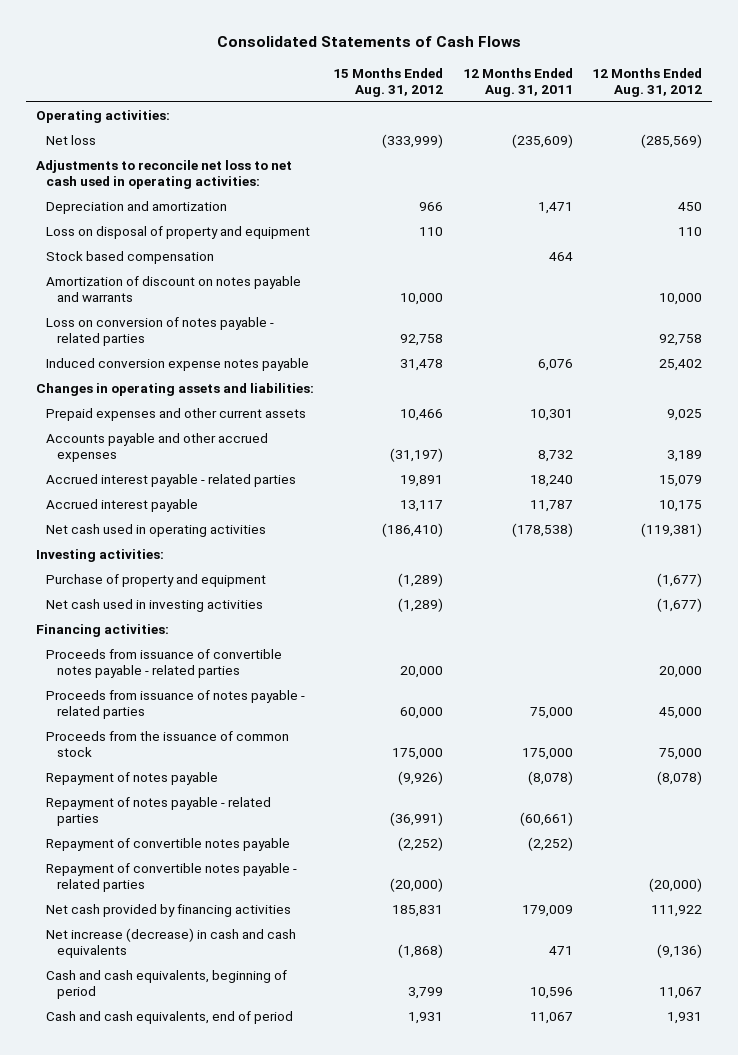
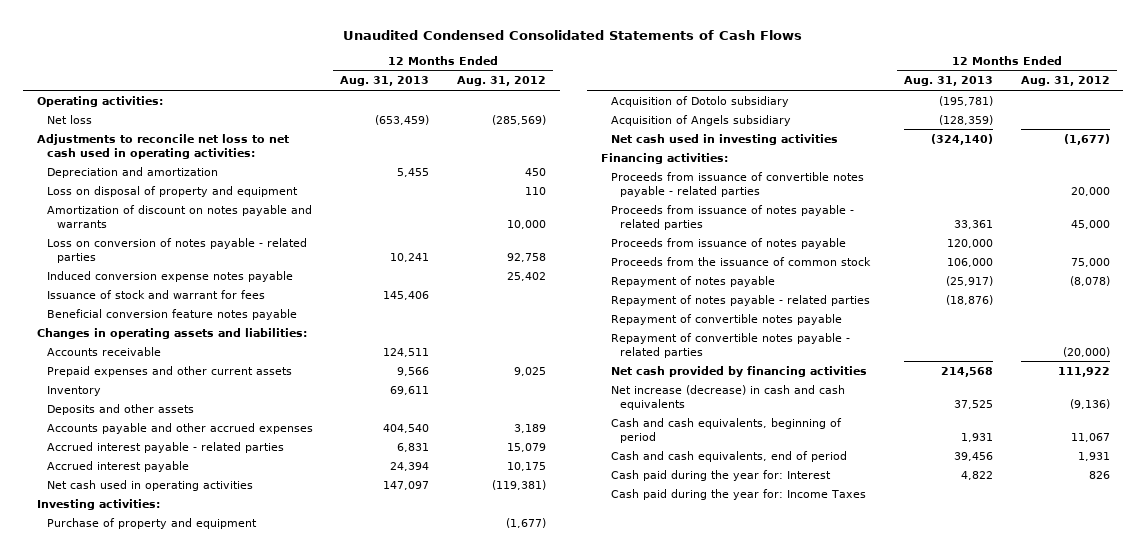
[216,36,521,48] Consolidated Statements of Cash Flows -> [343,30,803,41] Unaudited Condensed Consolidated Statements of Cash Flows
[333,68,444,97] 15 Months Ended Aug. 31, 2012 -> none
[462,68,573,97] 12 Months Ended Aug. 31, 2011 -> none
none -> [340,76,430,87] Aug. 31, 2013
[46,251,215,265] Stock based compensation -> none
none -> [46,289,265,299] Issuance of stock and warrant for fees
none -> [46,308,297,320] Beneficial conversion feature notes payable
none -> [46,346,161,356] Accounts receivable
none -> [46,385,101,396] Inventory
none -> [46,403,194,415] Deposits and other assets
none -> [610,95,789,107] Acquisition of Dotolo subsidiary
none -> [610,114,791,126] Acquisition of Angels subsidiary
none -> [610,237,846,249] Proceeds from issuance of notes payable
none -> [610,469,831,481] Cash paid during the year for: Interest
none -> [610,488,866,500] Cash paid during the year for: Income Taxes

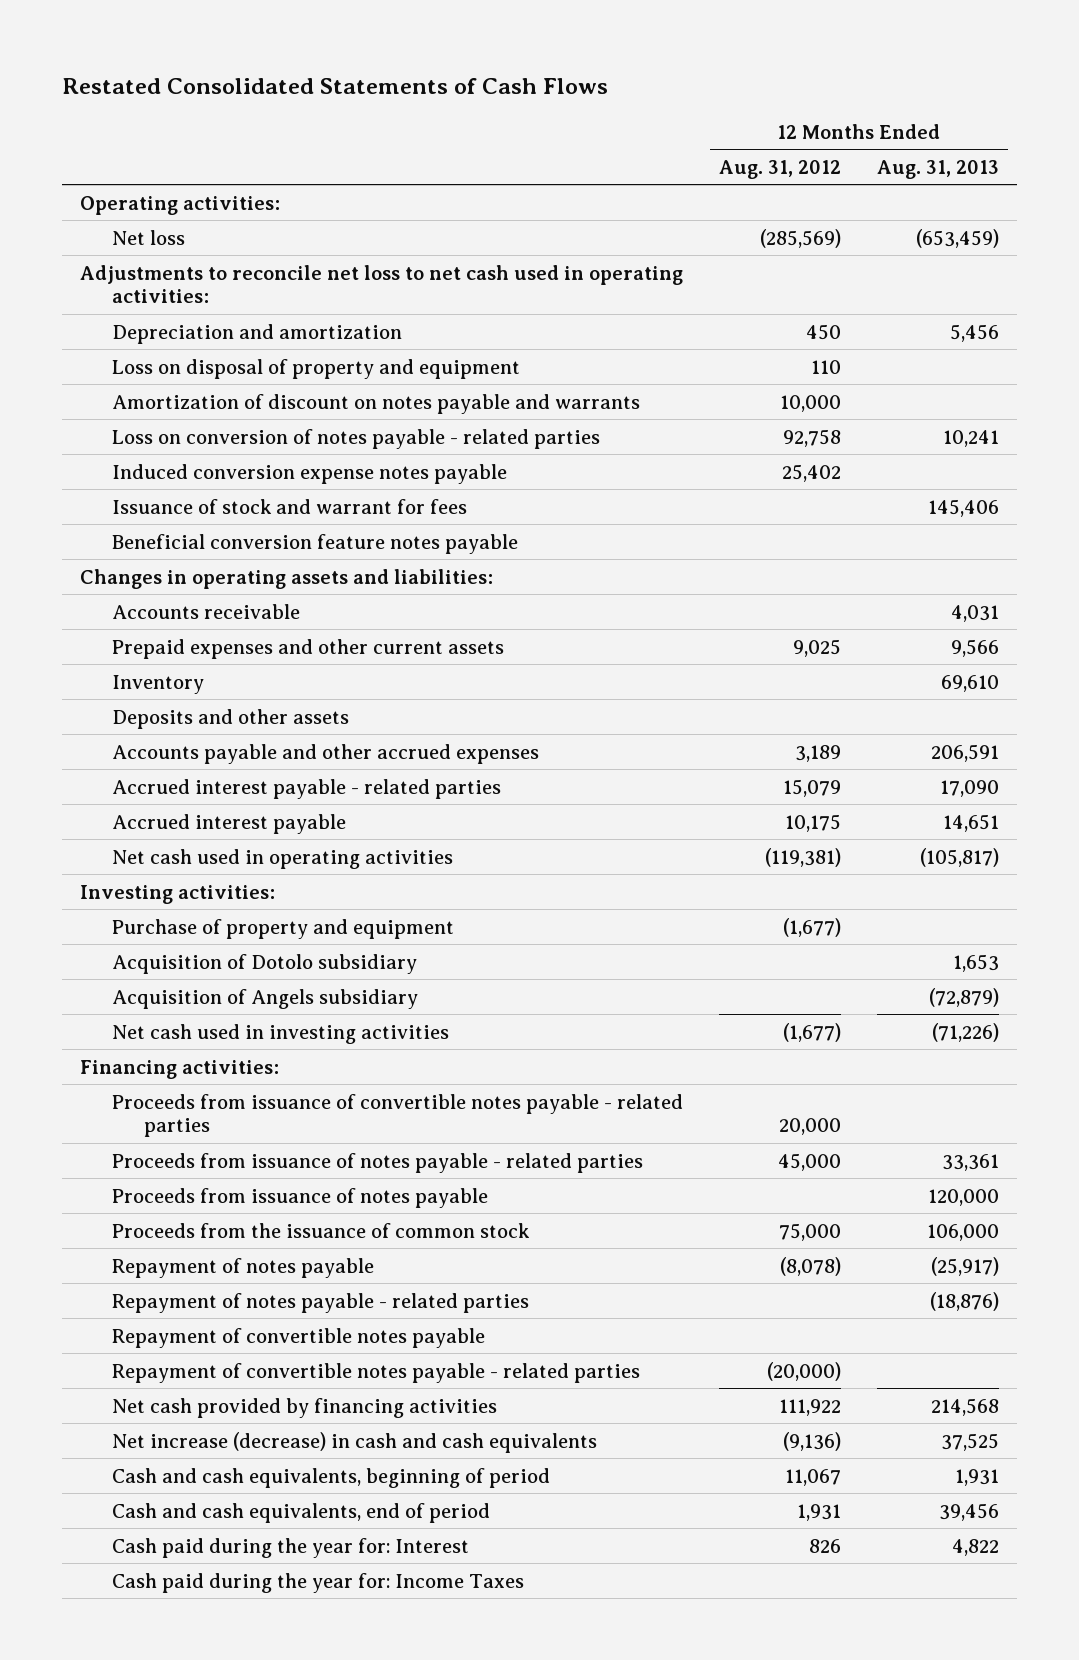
[343,30,803,41] Unaudited Condensed Consolidated Statements of Cash Flows -> [62,77,609,94] Restated Consolidated Statements of Cash Flows
[397,167,430,177] 5,455 -> [949,323,999,342] 5,456
[383,347,430,357] 124,511 -> [950,604,999,622] 4,031
[390,385,430,395] 69,611 -> [940,674,999,692] 69,610
[383,423,430,433] 404,540 -> [930,743,999,762] 206,591
[397,442,430,452] 6,831 -> [939,779,999,797] 17,090
[390,461,430,471] 24,394 -> [942,813,999,832] 14,651
[383,480,430,490] 147,097 -> [919,847,999,867] (105,817)
[939,95,994,106] (195,781) -> [952,953,999,972] 1,653
[939,114,994,125] (128,359) -> [928,987,999,1007] (72,879)
[931,133,994,145] (324,140) -> [931,1022,999,1042] (71,226)

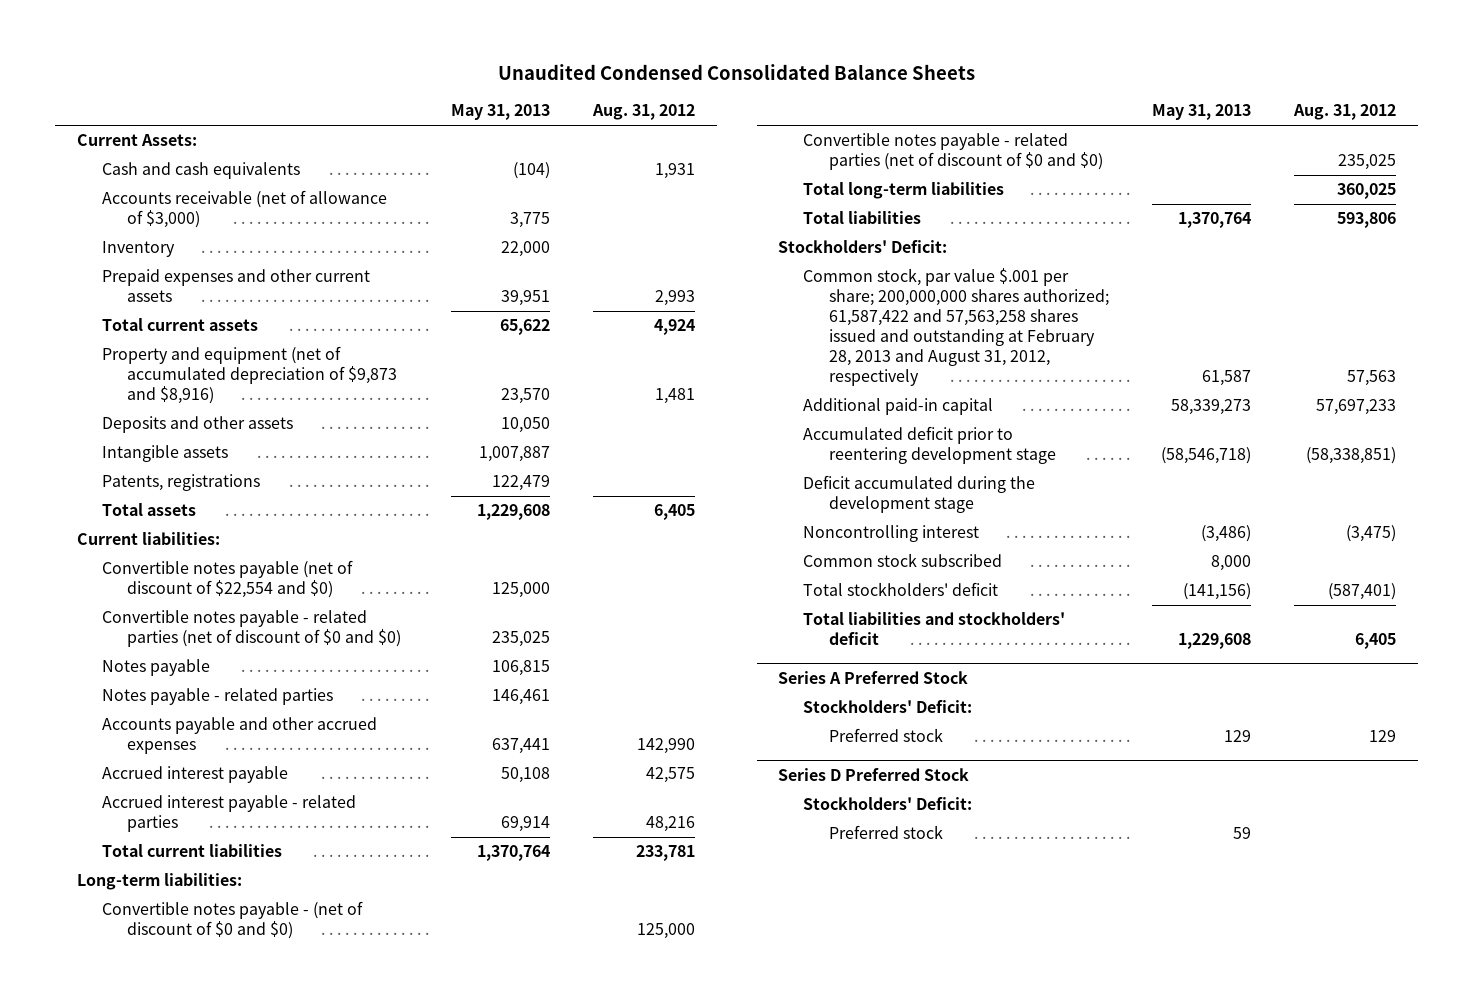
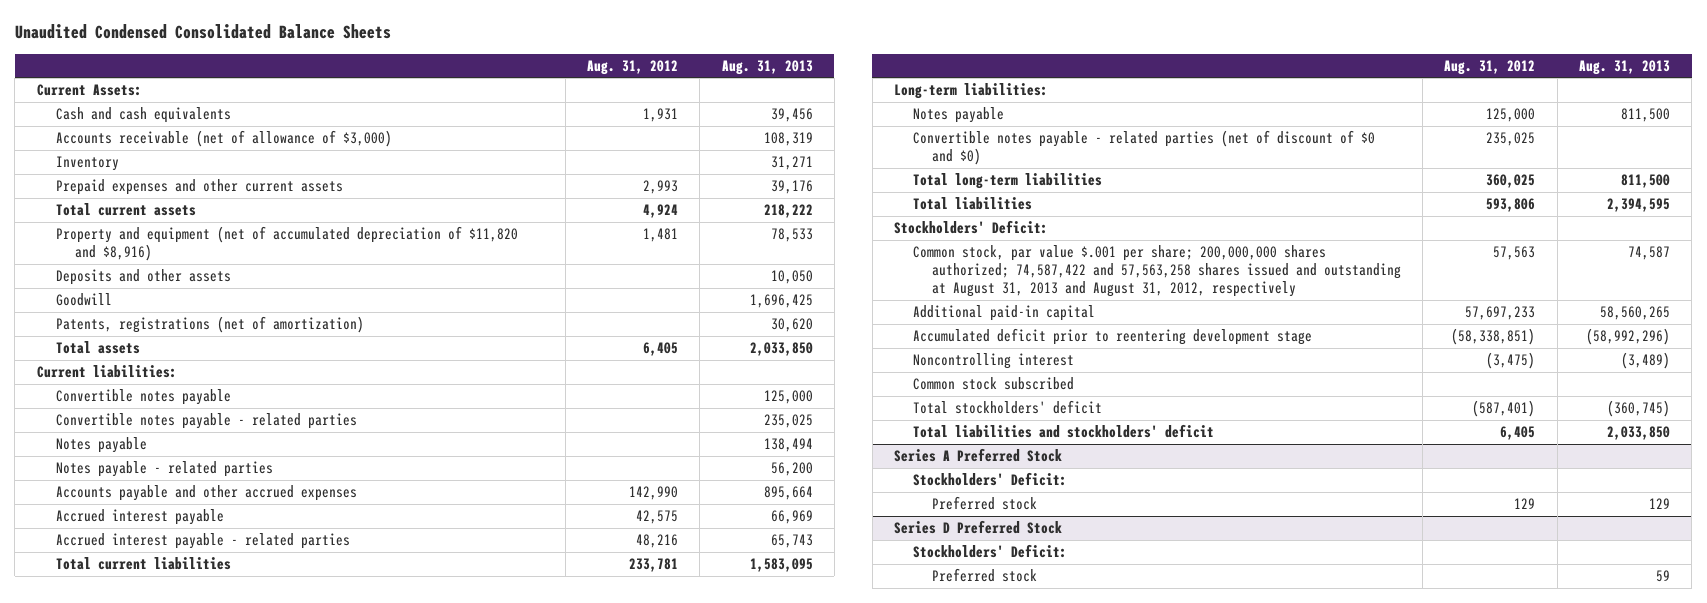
[450,104,550,121] May 31, 2013 -> none
none -> [721,59,813,75] Aug. 31, 2013
[102,346,398,405] Property and equipment (net of accumulated depreciation of $9,873 and $8,916) -> [55,226,518,262] Property and equipment (net of accumulated depreciation of $11,820 and $8,916)
[102,445,229,463] Intangible assets -> none
none -> [55,293,112,307] Goodwill
[102,474,261,492] Patents, registrations -> [55,316,364,334] Patents, registrations (net of amortization)
[102,560,354,599] Convertible notes payable (net of discount of $22,554 and $0) -> [55,389,231,406] Convertible notes payable
[102,610,402,648] Convertible notes payable - related parties (net of discount of $0 and $0) -> [55,413,357,430] Convertible notes payable - related parties
[102,901,364,940] Convertible notes payable - (net of discount of $0 and $0) -> [912,107,1004,124] Notes payable
[803,268,1109,387] Common stock, par value $.001 per share; 200,000,000 shares authorized; 61,587,422 and 57,563,258 shares issued and outstanding at February 28, 2013 and August 31, 2012, respectively -> [912,245,1401,298] Common stock, par value $.001 per share; 200,000,000 shares authorized; 74,587,422 and 57,563,258 shares issued and outstanding at August 31, 2013 and August 31, 2012, respectively
[803,475,1036,514] Deficit accumulated during the development stage -> none

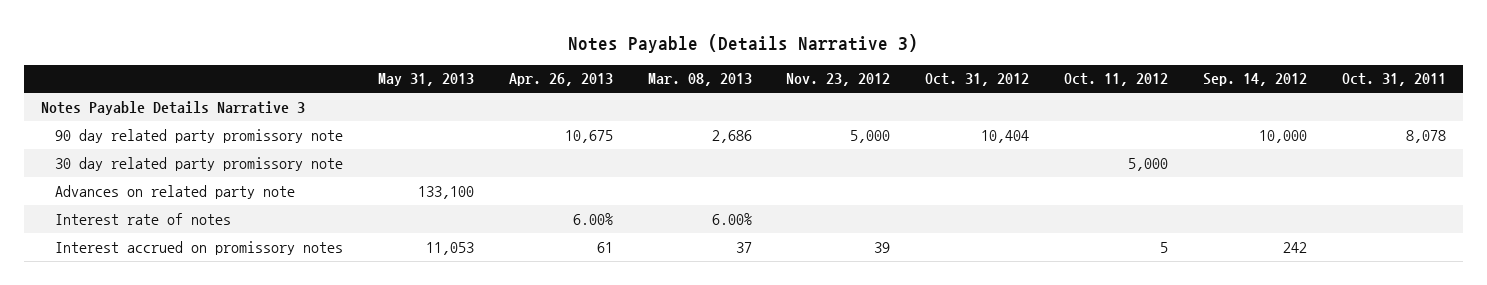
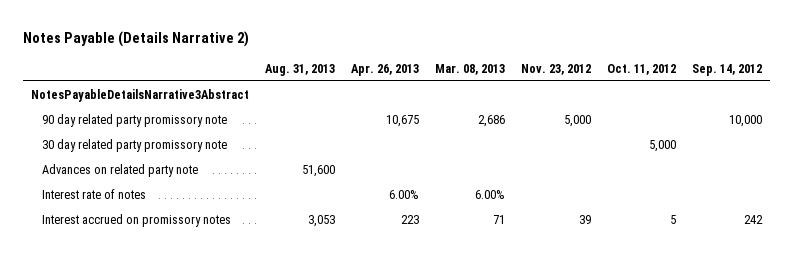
[568,33,919,53] Notes Payable (Details Narrative 3) -> [23,31,250,48] Notes Payable (Details Narrative 2)
[377,73,474,87] May 31, 2013 -> none
[925,73,1030,87] Oct. 31, 2012 -> none
[1341,73,1446,87] Oct. 31, 2011 -> none
none -> [265,63,336,76] Aug. 31, 2013
[41,100,306,115] Notes Payable Details Narrative 3 -> [31,89,250,103] NotesPayableDetailsNarrative3Abstract
[596,241,613,253] 61 -> [401,215,420,225] 223
[735,241,752,253] 37 -> [493,215,506,225] 71

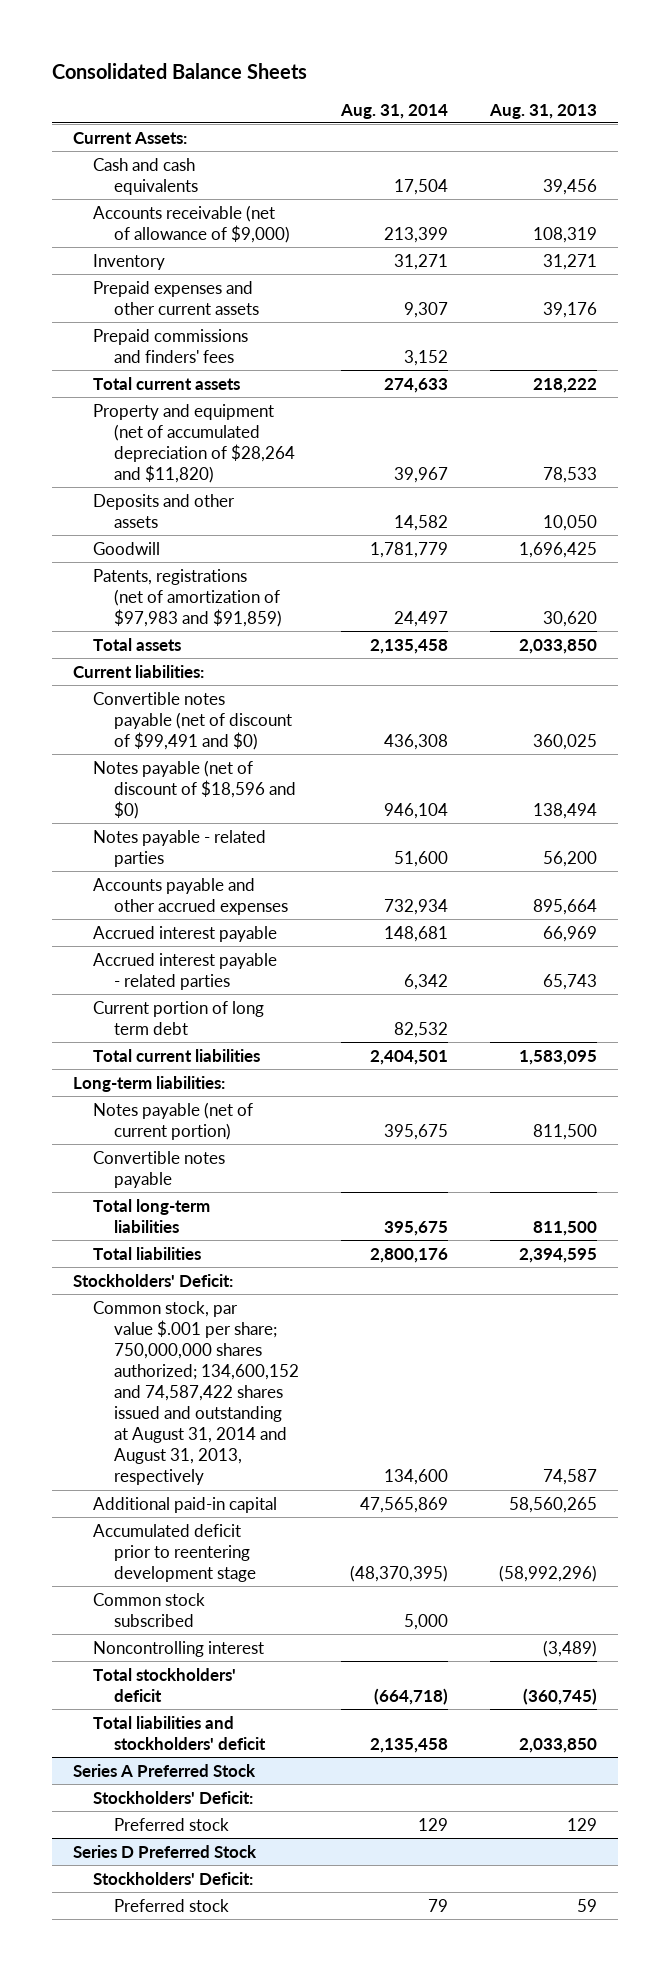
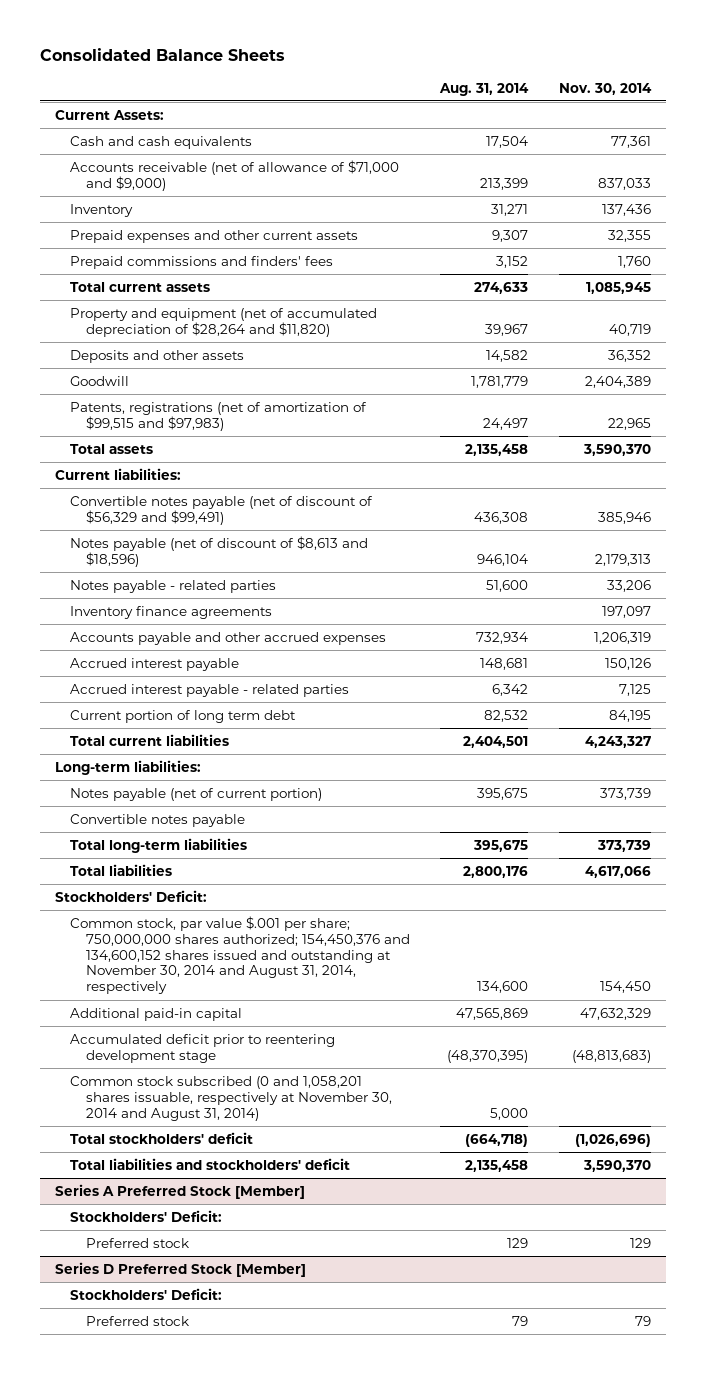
[489,103,598,119] Aug. 31, 2013 -> none
none -> [559,82,653,95] Nov. 30, 2014
[93,204,290,243] Accounts receivable (net of allowance of $9,000) -> [70,159,400,191] Accounts receivable (net of allowance of $71,000 and $9,000)
[93,568,282,627] Patents, registrations (net of amortization of $97,983 and $91,859) -> [70,401,368,431] Patents, registrations (net of amortization of $99,515 and $97,983)
[93,691,292,750] Convertible notes payable (net of discount of $99,491 and $0) -> [70,495,374,525] Convertible notes payable (net of discount of $56,329 and $99,491)
[93,759,296,819] Notes payable (net of discount of $18,596 and $0) -> [70,535,369,567] Notes payable (net of discount of $8,613 and $18,596)
none -> [70,605,273,619] Inventory finance agreements
[93,1300,299,1486] Common stock, par value $.001 per share; 750,000,000 shares authorized; 134,600,152 and 74,587,422 shares issued and outstanding at August 31, 2014 and August 31, 2013, respectively -> [70,915,410,995] Common stock, par value $.001 per share; 750,000,000 shares authorized; 154,450,376 and 134,600,152 shares issued and outstanding at November 30, 2014 and August 31, 2014, respectively
[93,1640,265,1657] Noncontrolling interest -> none
[93,1592,206,1627] Common stock subscribed -> [70,1075,392,1121] Common stock subscribed (0 and 1,058,201 shares issuable, respectively at November 30, 2014 and August 31, 2014)
[73,1763,257,1777] Series A Preferred Stock -> [55,1183,306,1199] Series A Preferred Stock [Member]
[73,1844,258,1858] Series D Preferred Stock -> [55,1261,307,1277] Series D Preferred Stock [Member]

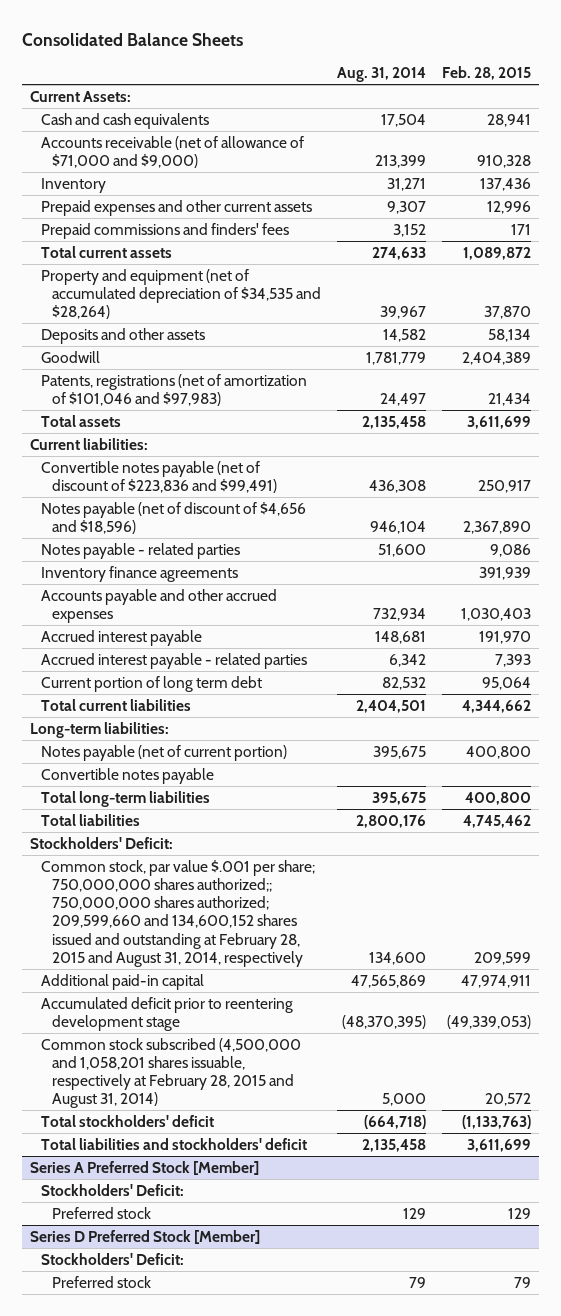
[559,82,653,95] Nov. 30, 2014 -> none
none -> [441,66,531,81] Feb. 28, 2015
[70,307,378,337] Property and equipment (net of accumulated depreciation of $28,264 and $11,820) -> [41,268,322,320] Property and equipment (net of accumulated depreciation of $34,535 and $28,264)
[70,401,368,431] Patents, registrations (net of amortization of $99,515 and $97,983) -> [41,373,308,406] Patents, registrations (net of amortization of $101,046 and $97,983)
[70,495,374,525] Convertible notes payable (net of discount of $56,329 and $99,491) -> [41,460,278,493] Convertible notes payable (net of discount of $223,836 and $99,491)
[70,535,369,567] Notes payable (net of discount of $8,613 and $18,596) -> [41,501,307,534] Notes payable (net of discount of $4,656 and $18,596)
[70,915,410,995] Common stock, par value $.001 per share; 750,000,000 shares authorized; 154,450,376 and 134,600,152 shares issued and outstanding at November 30, 2014 and August 31, 2014, respectively -> [41,859,316,967] Common stock, par value $.001 per share; 750,000,000 shares authorized;; 750,000,000 shares authorized; 209,599,660 and 134,600,152 shares issued and outstanding at February 28, 2015 and August 31, 2014, respectively
[70,1075,392,1121] Common stock subscribed (0 and 1,058,201 shares issuable, respectively at November 30, 2014 and August 31, 2014) -> [41,1037,302,1109] Common stock subscribed (4,500,000 and 1,058,201 shares issuable, respectively at February 28, 2015 and August 31, 2014)

